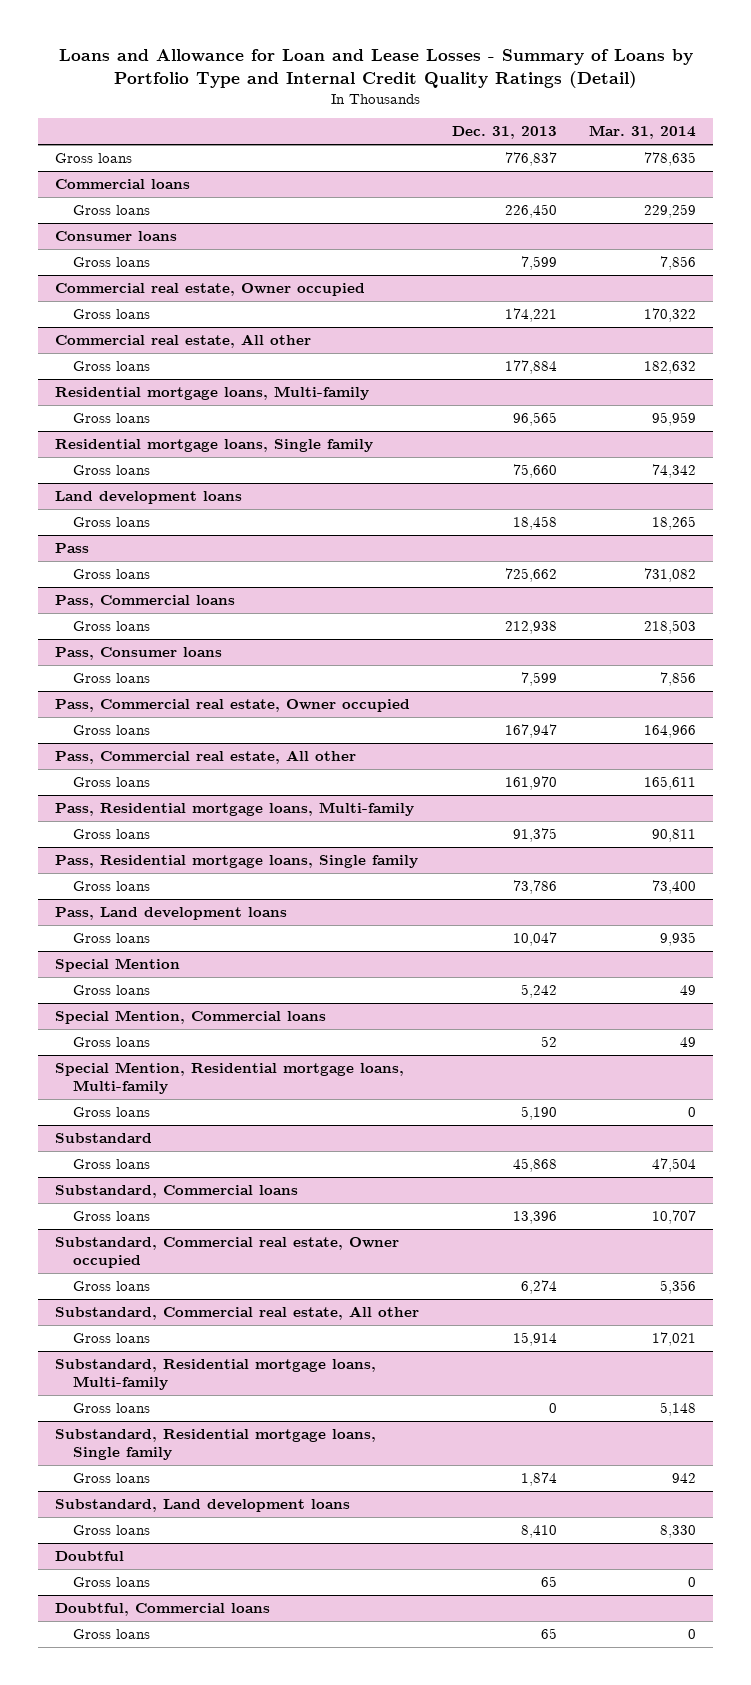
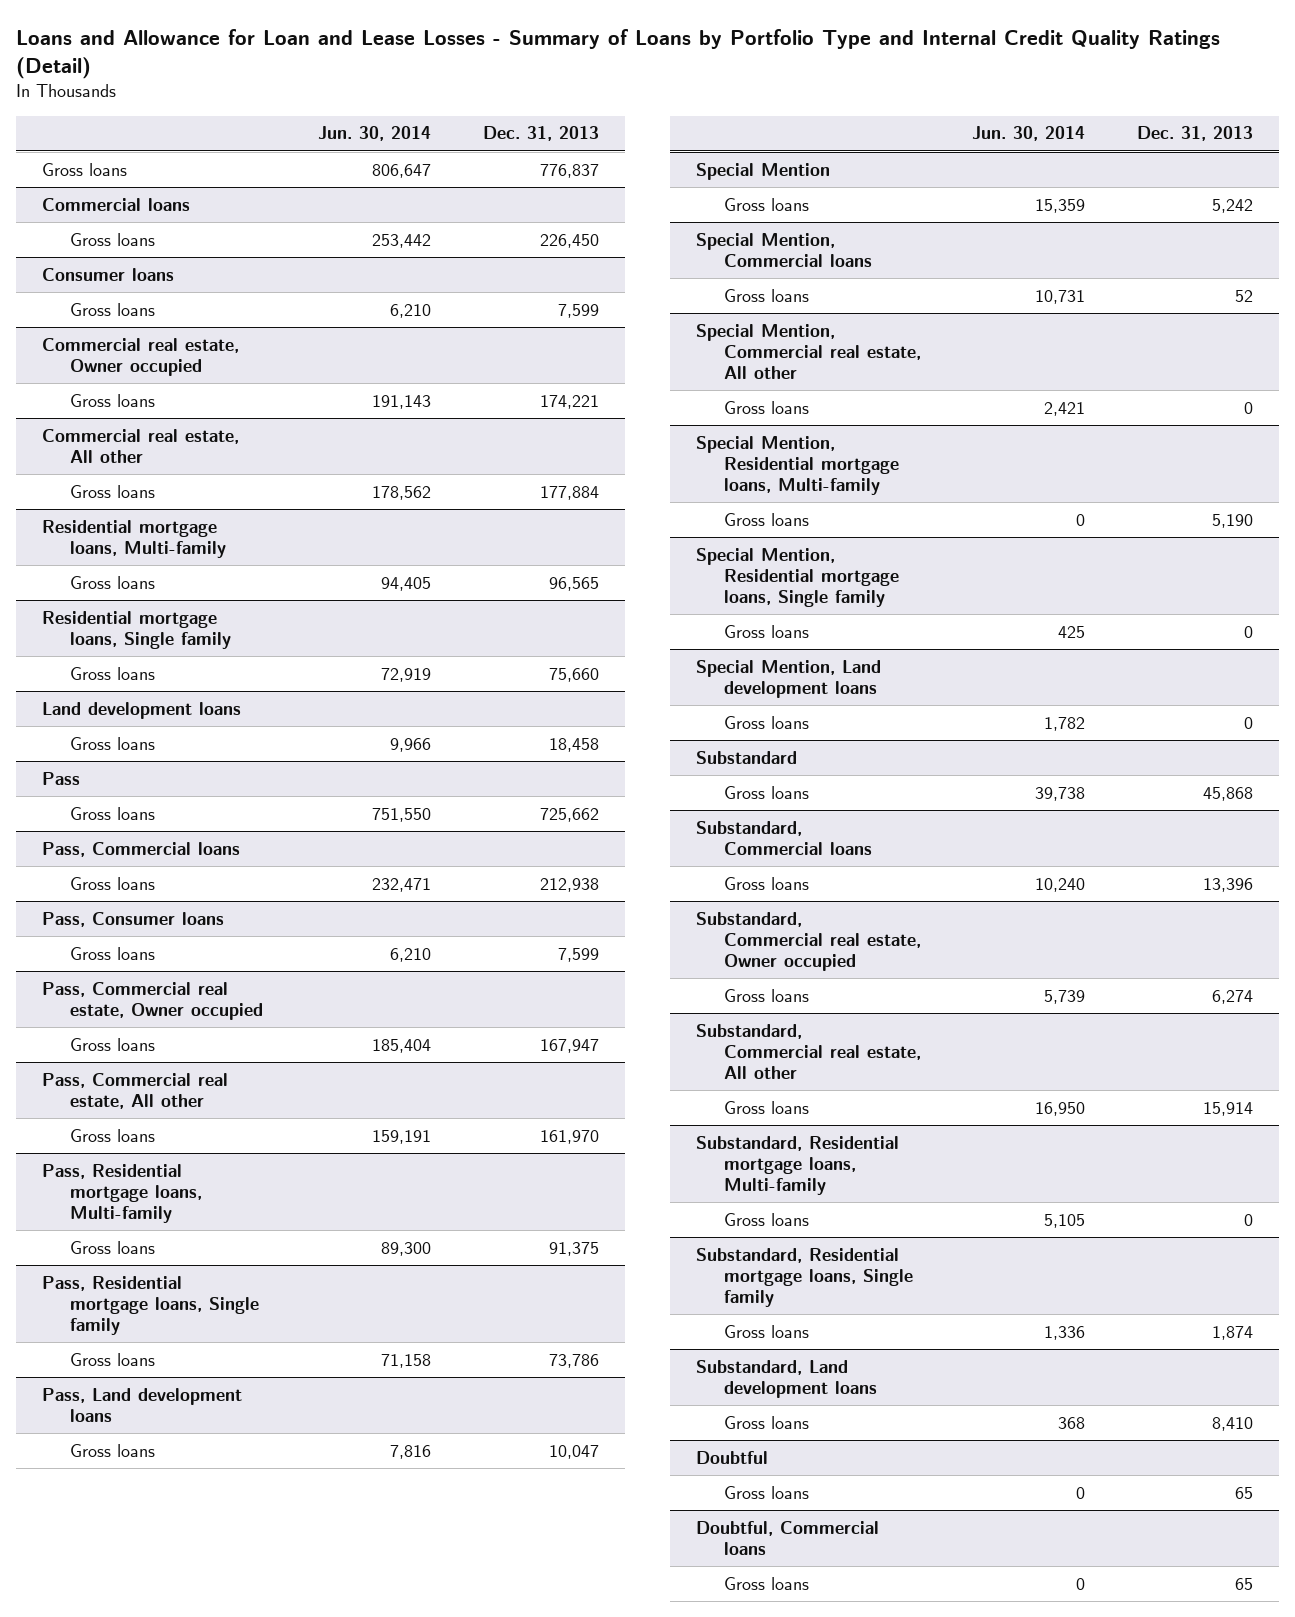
[589,125,697,140] Mar. 31, 2014 -> none
none -> [318,126,432,142] Jun. 30, 2014
none -> [695,323,921,379] Special Mention, Commercial real estate, All other
none -> [723,400,809,414] Gross loans
none -> [695,547,899,607] Special Mention, Residential mortgage loans, Single family
none -> [723,624,809,638] Gross loans
none -> [695,659,881,698] Special Mention, Land development loans
none -> [723,715,809,729] Gross loans

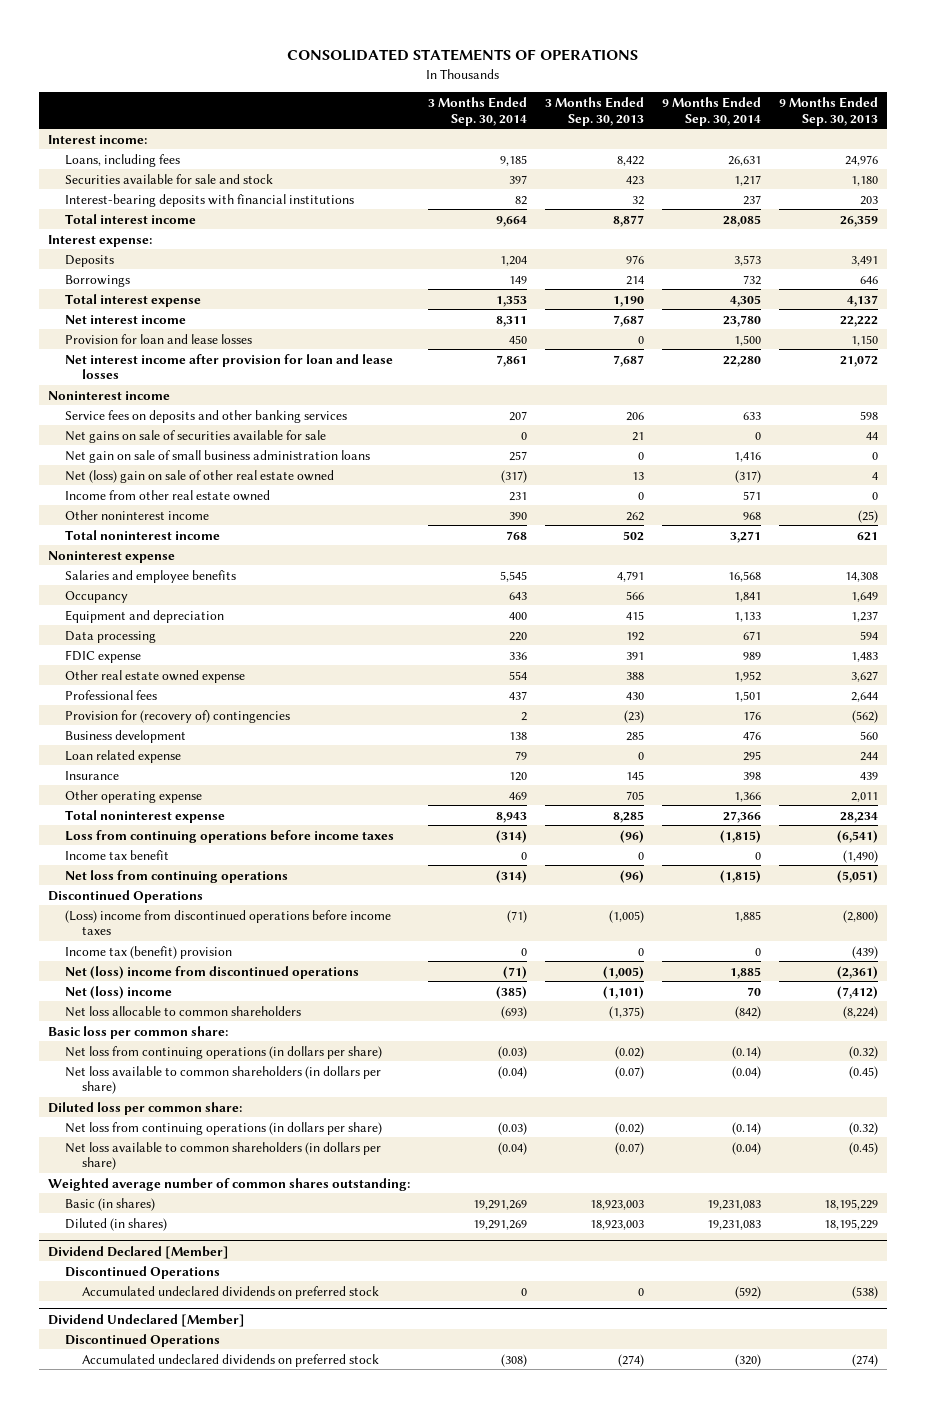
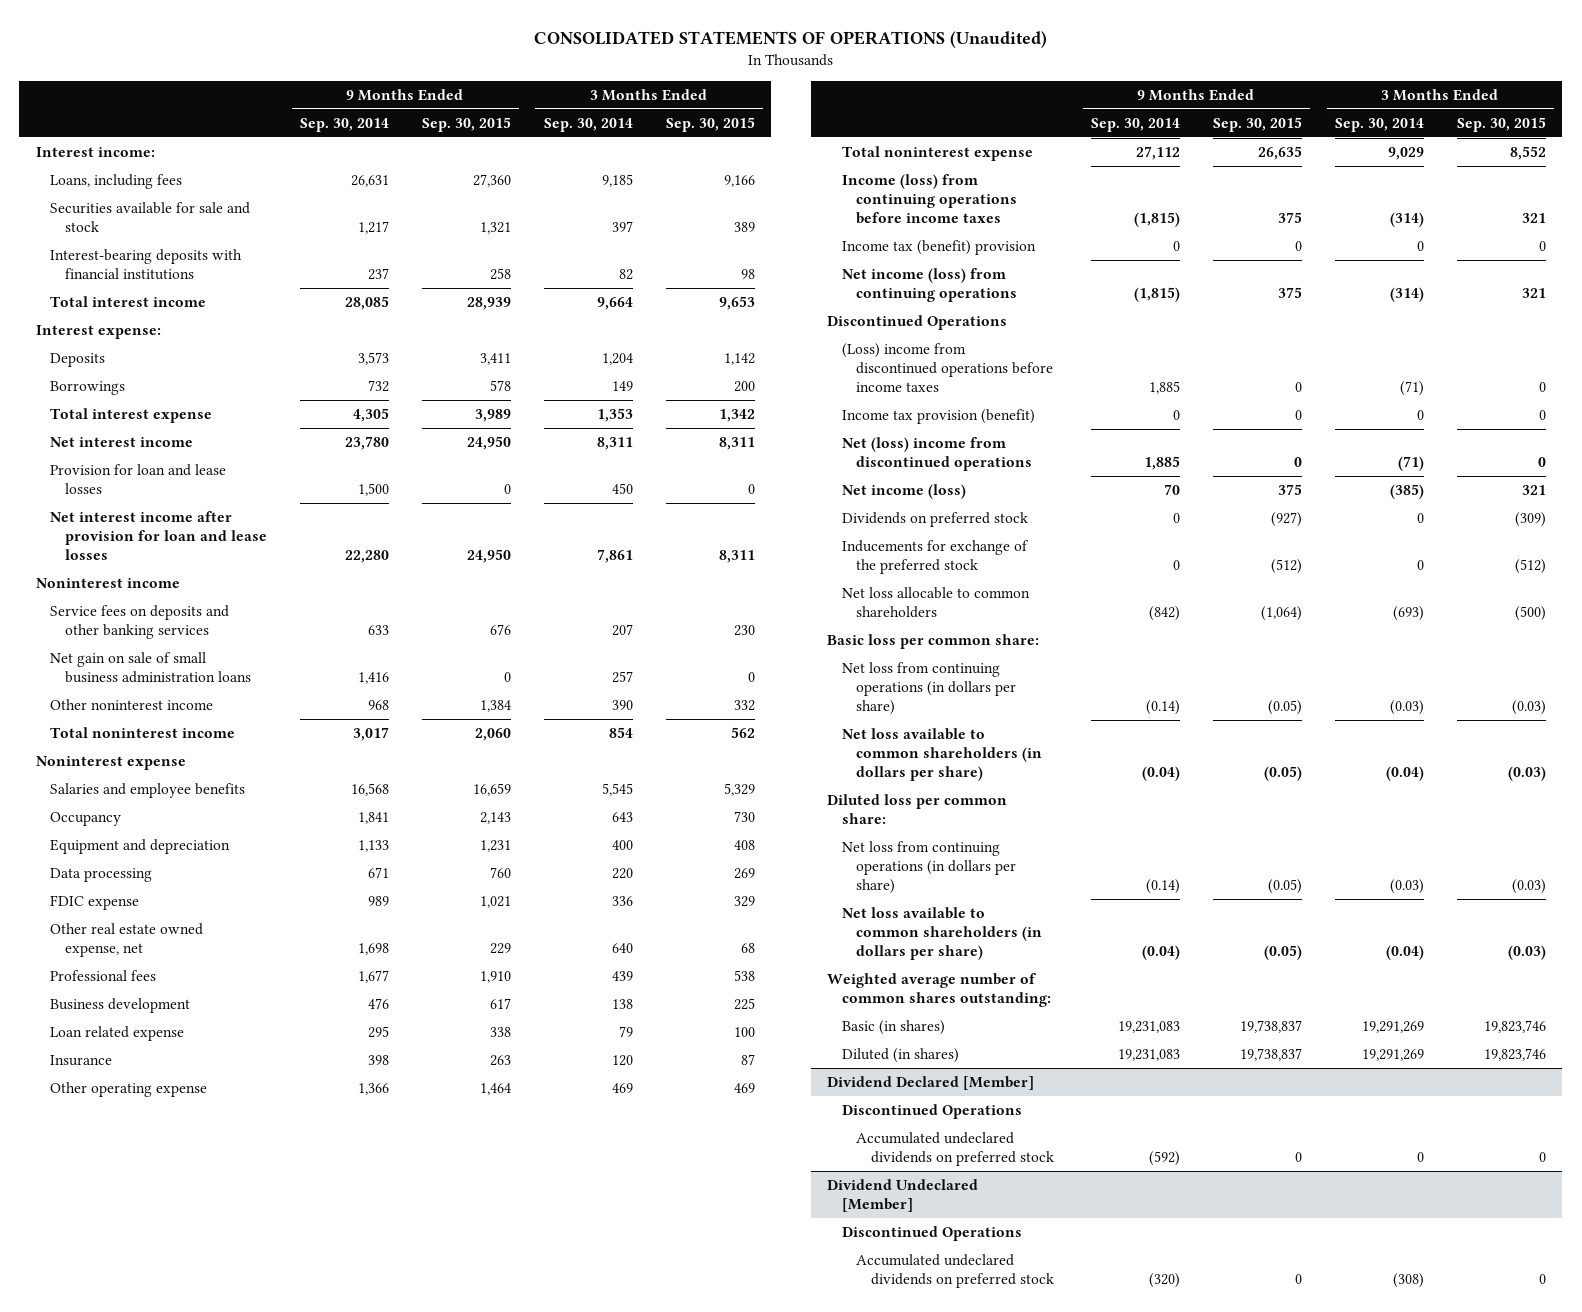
[286,49,638,62] CONSOLIDATED STATEMENTS OF OPERATIONS -> [533,30,1047,48] CONSOLIDATED STATEMENTS OF OPERATIONS (Unaudited)
[544,96,644,126] 3 Months Ended Sep. 30, 2013 -> none
[778,96,878,126] 9 Months Ended Sep. 30, 2013 -> none
none -> [421,116,511,132] Sep. 30, 2015
none -> [665,116,755,132] Sep. 30, 2015
[64,429,326,443] Net gains on sale of securities available for sale -> none
[64,469,334,483] Net (loss) gain on sale of other real estate owned -> none
[64,489,270,501] Income from other real estate owned -> none
[506,530,528,540] 768 -> [608,727,633,739] 854
[729,530,761,543] 3,271 -> [352,727,389,742] 3,017
[64,709,290,723] Provision for (recovery of) contingencies -> none
[64,669,245,683] Other real estate owned expense -> [50,923,204,957] Other real estate owned expense, net
[509,670,528,680] 554 -> [611,942,633,953] 640
[733,670,761,682] 1,952 -> [357,942,389,955] 1,698
[509,690,528,700] 437 -> [611,971,633,982] 439
[733,690,761,702] 1,501 -> [357,970,389,984] 1,677
[64,849,169,860] Income tax benefit -> none
[496,811,528,823] 8,943 -> [1387,147,1424,161] 9,029
[722,810,761,823] 27,366 -> [1136,146,1181,161] 27,112
[64,829,394,843] Loss from continuing operations before income taxes -> [841,174,1018,224] Income (loss) from continuing operations before income taxes
[64,945,232,959] Income tax (benefit) provision -> [841,240,1036,256] Income tax (benefit) provision
[64,869,288,883] Net loss from continuing operations -> [841,268,1018,302] Net income (loss) from continuing operations
none -> [841,409,1035,425] Income tax provision (benefit)
[64,985,172,999] Net (loss) income -> [841,484,966,500] Net income (loss)
none -> [841,512,1028,528] Dividends on preferred stock
none -> [841,540,1029,574] Inducements for exchange of the preferred stock

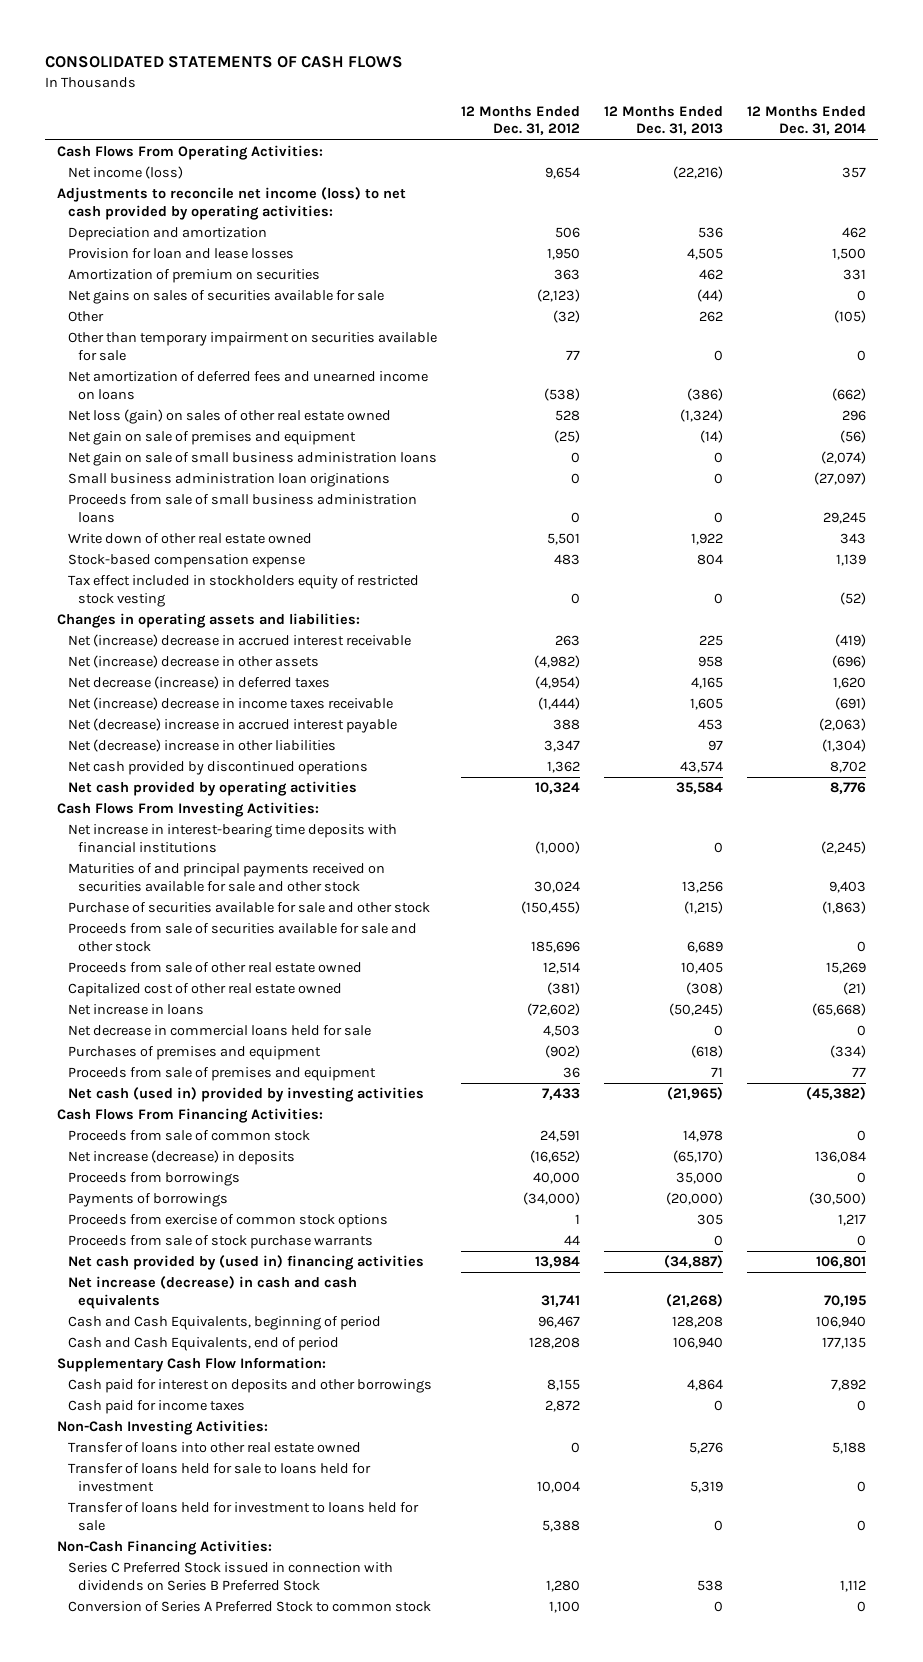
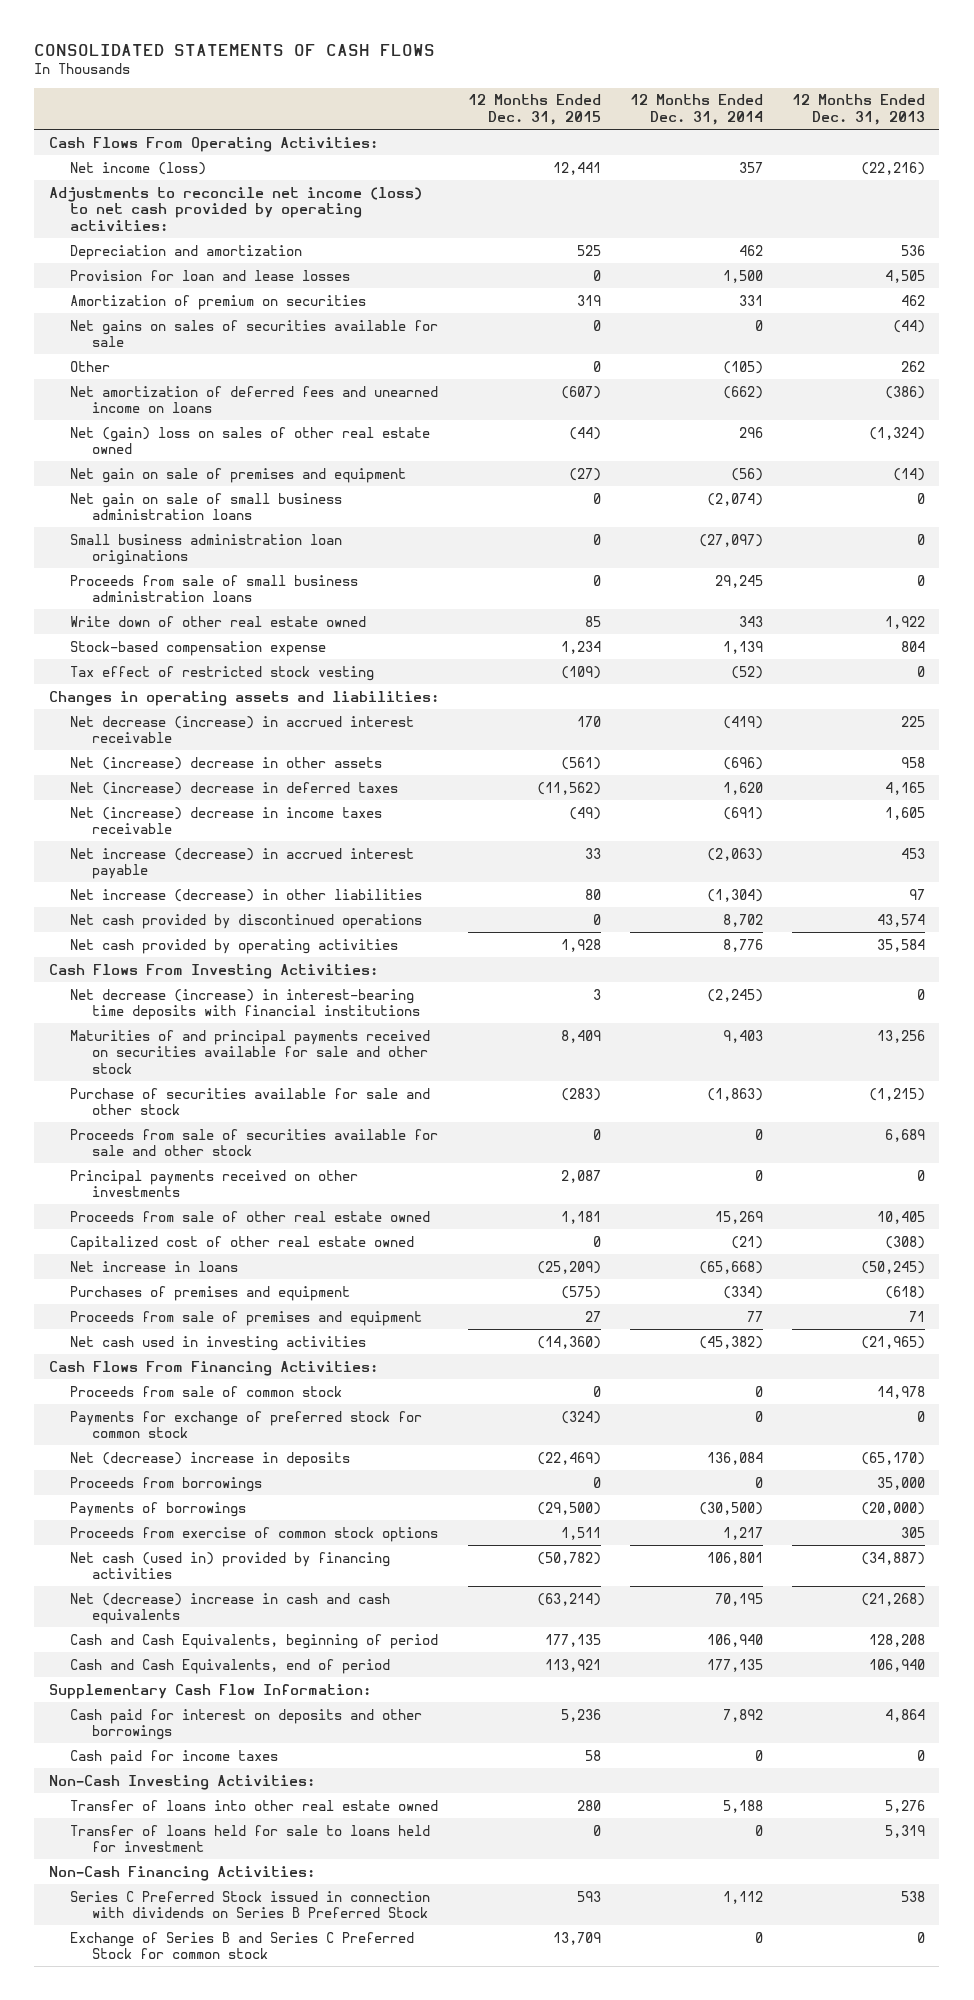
[460,105,580,136] 12 Months Ended Dec. 31, 2012 -> none
none -> [467,94,601,126] 12 Months Ended Dec. 31, 2015
[67,332,437,361] Other than temporary impairment on securities available for sale -> none
[67,409,391,425] Net loss (gain) on sales of other real estate owned -> [70,426,431,455] Net (gain) loss on sales of other real estate owned
[67,575,419,607] Tax effect included in stockholders equity of restricted stock vesting -> [70,665,375,681] Tax effect of restricted stock vesting
[67,634,411,648] Net (increase) decrease in accrued interest receivable -> [70,715,415,744] Net decrease (increase) in accrued interest receivable
[67,676,330,690] Net decrease (increase) in deferred taxes -> [70,781,399,795] Net (increase) decrease in deferred taxes
[67,718,397,734] Net (decrease) increase in accrued interest payable -> [70,847,415,880] Net increase (decrease) in accrued interest payable
[67,739,336,753] Net (decrease) increase in other liabilities -> [70,888,423,902] Net increase (decrease) in other liabilities
[67,824,397,853] Net increase in interest-bearing time deposits with financial institutions -> [70,988,420,1021] Net decrease (increase) in interest-bearing time deposits with financial institutions
none -> [70,1169,359,1198] Principal payments received on other investments
[67,1025,371,1037] Net decrease in commercial loans held for sale -> none
[67,1087,424,1103] Net cash (used in) provided by investing activities -> [70,1335,367,1351] Net cash used in investing activities
none -> [70,1410,423,1439] Payments for exchange of preferred stock for common stock
[67,1150,295,1166] Net increase (decrease) in deposits -> [70,1451,351,1467] Net (decrease) increase in deposits
[67,1235,373,1250] Proceeds from sale of stock purchase warrants -> none
[67,1255,424,1271] Net cash provided by (used in) financing activities -> [70,1551,391,1580] Net cash (used in) provided by financing activities
[67,1276,357,1309] Net increase (decrease) in cash and cash equivalents -> [70,1592,391,1625] Net (decrease) increase in cash and cash equivalents
[67,1502,419,1531] Transfer of loans held for investment to loans held for sale -> none
[67,1601,431,1613] Conversion of Series A Preferred Stock to common stock -> none
none -> [70,1931,415,1960] Exchange of Series B and Series C Preferred Stock for common stock

